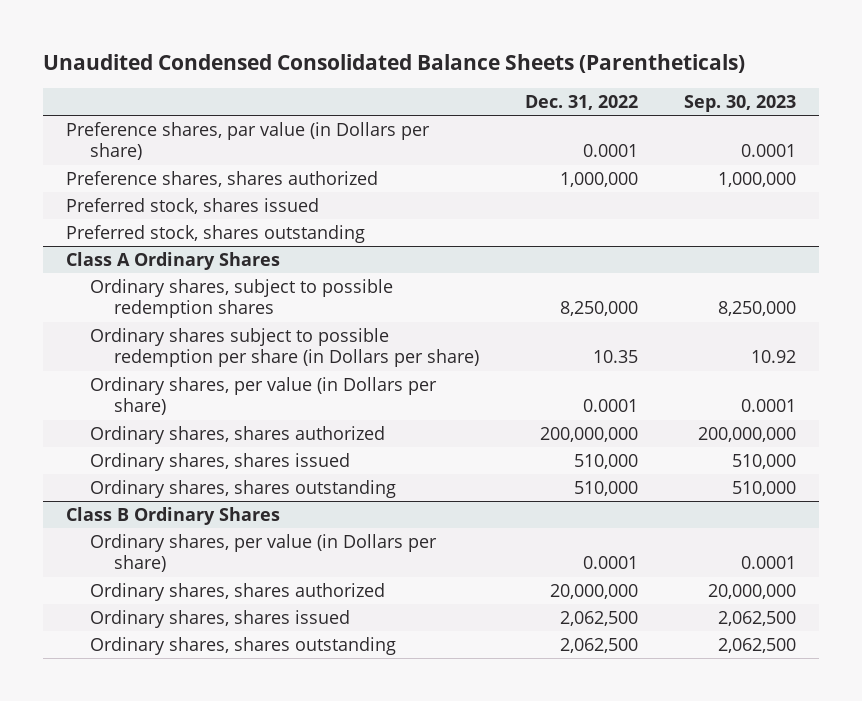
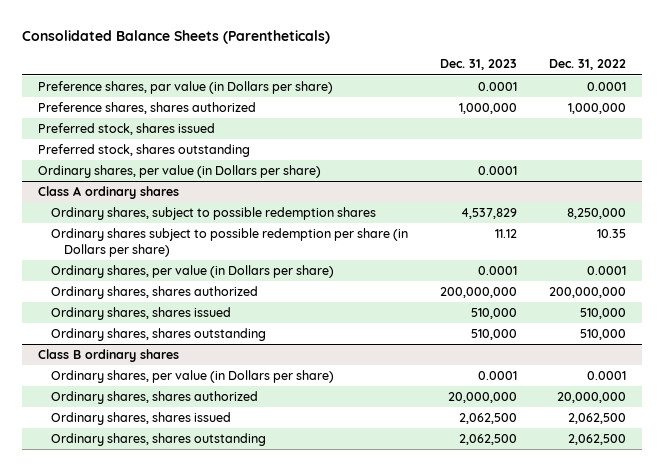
[43,54,746,74] Unaudited Condensed Consolidated Balance Sheets (Parentheticals) -> [21,30,330,45] Consolidated Balance Sheets (Parentheticals)
[684,94,797,112] Sep. 30, 2023 -> none
none -> [439,59,517,71] Dec. 31, 2023
none -> [37,165,321,179] Ordinary shares, per value (in Dollars per share)
[66,251,281,270] Class A Ordinary Shares -> [37,186,179,200] Class A ordinary shares
[66,506,281,525] Class B Ordinary Shares -> [37,349,179,363] Class B ordinary shares

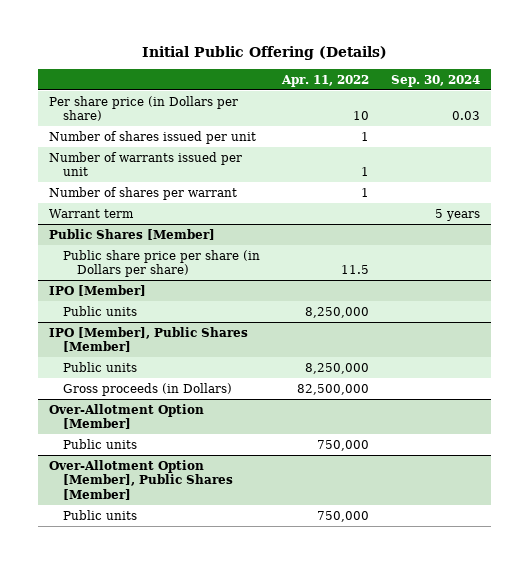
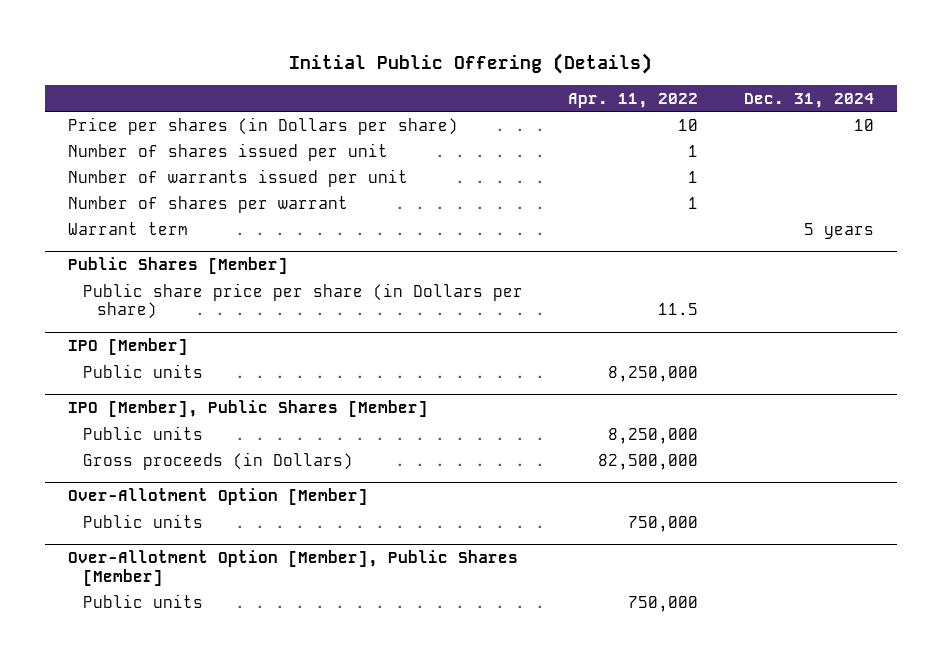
[391,74,481,87] Sep. 30, 2024 -> none
none -> [743,92,874,108] Dec. 31, 2024
[48,95,238,122] Per share price (in Dollars per share) -> [68,116,459,135] Price per shares (in Dollars per share)

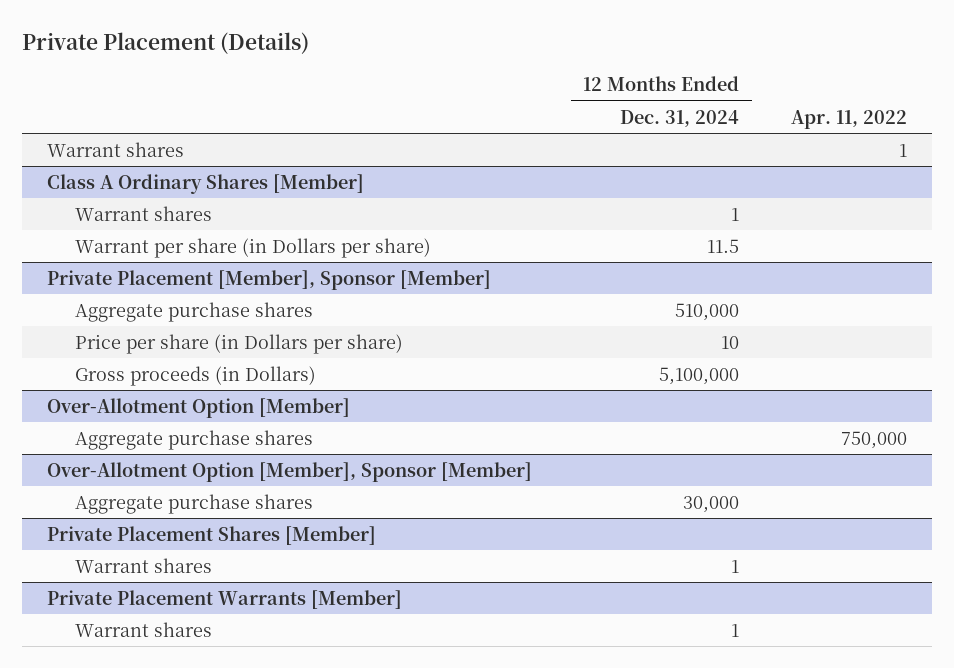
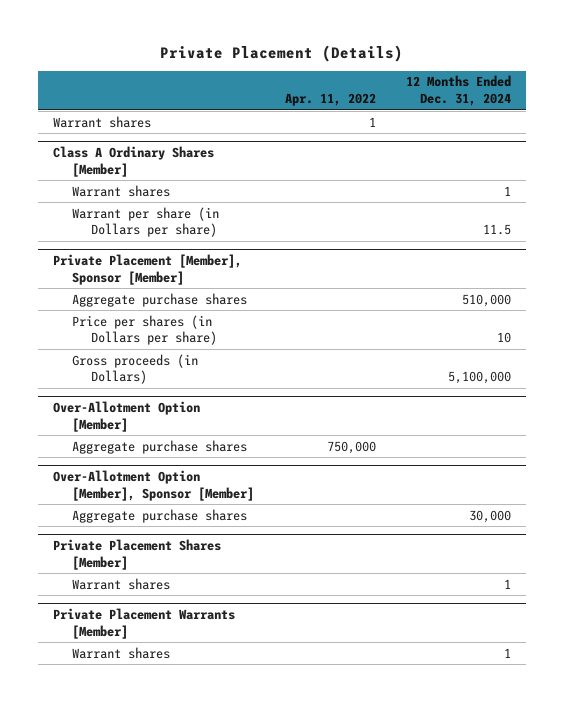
[75,333,404,354] Price per share (in Dollars per share) -> [71,314,217,346] Price per shares (in Dollars per share)

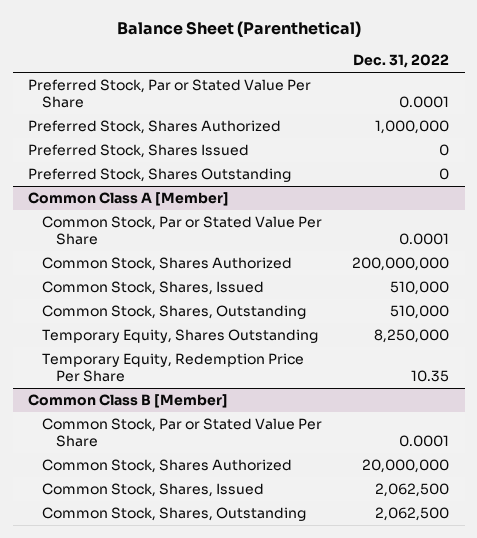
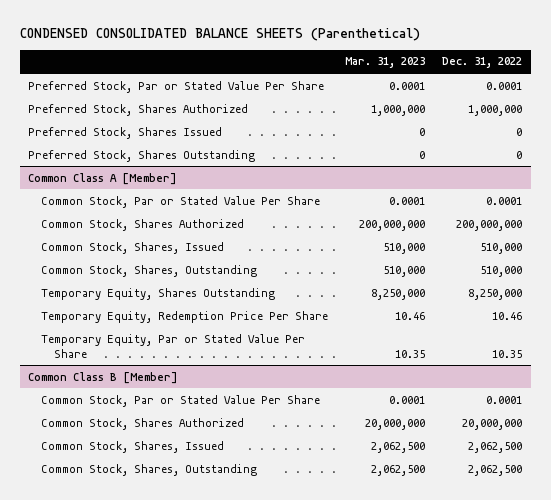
[116,21,361,38] Balance Sheet (Parenthetical) -> [19,28,420,42] CONDENSED CONSOLIDATED BALANCE SHEETS (Parenthetical)
none -> [345,57,426,69] Mar. 31, 2023
[411,369,450,382] 10.35 -> [492,311,523,320] 10.46
none -> [41,333,306,358] Temporary Equity, Par or Stated Value Per Share

